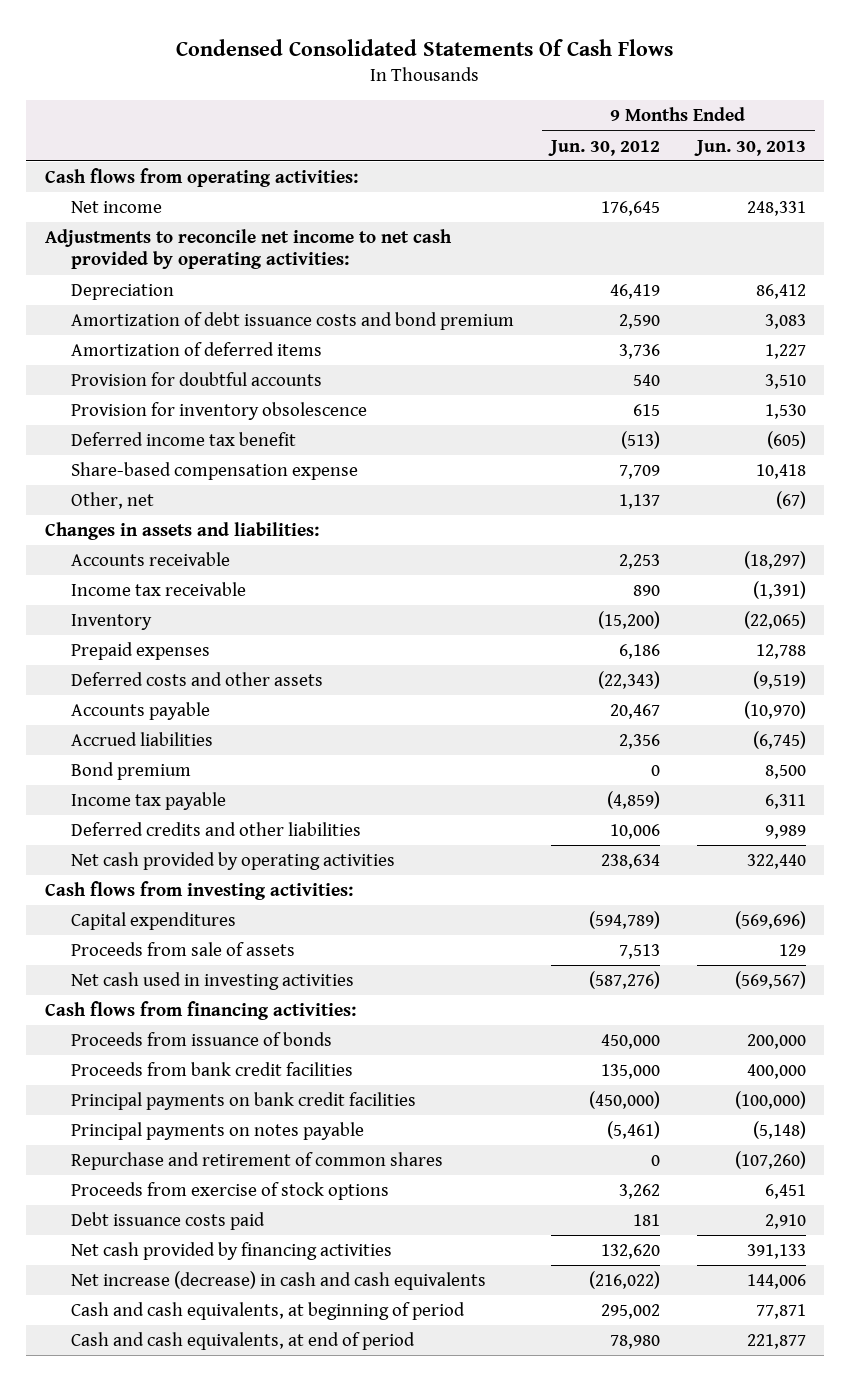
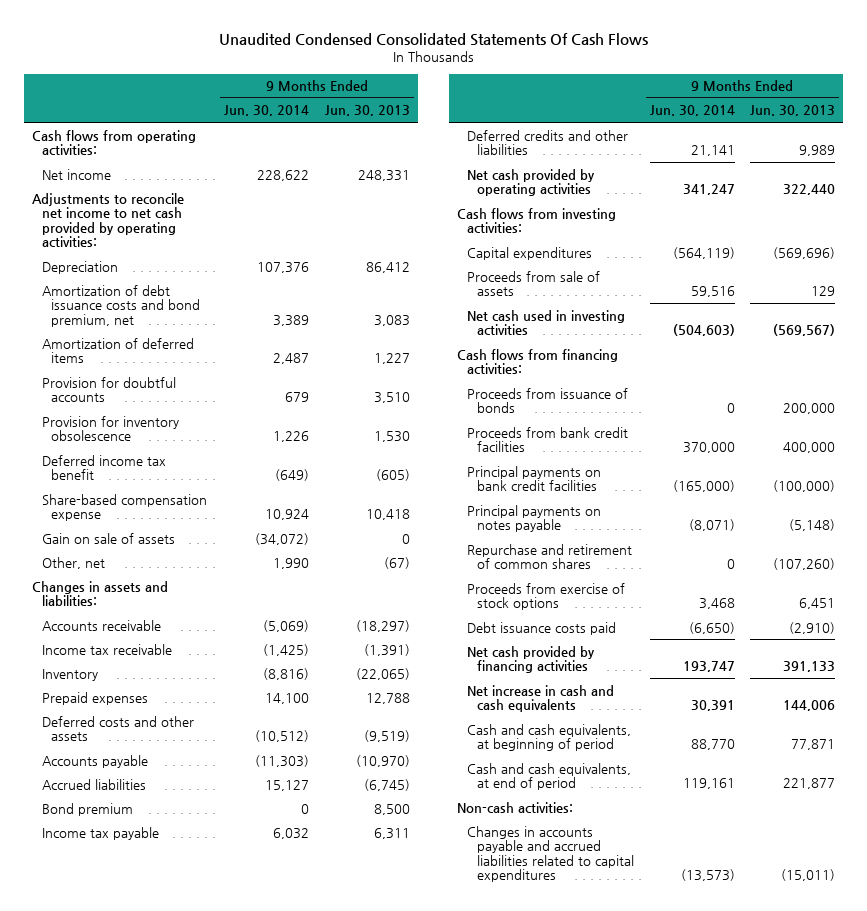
[176,38,674,56] Condensed Consolidated Statements Of Cash Flows -> [218,32,648,46] Unaudited Condensed Consolidated Statements Of Cash Flows
[547,139,660,156] Jun. 30, 2012 -> none
none -> [224,105,310,117] Jun. 30, 2014
[70,311,514,330] Amortization of debt issuance costs and bond premium -> [41,284,201,327] Amortization of debt issuance costs and bond premium, net
none -> [41,532,175,544] Gain on sale of assets
[764,1213,806,1229] 2,910 -> [789,621,836,634] (2,910)
[70,1270,486,1290] Net increase (decrease) in cash and cash equivalents -> [467,684,615,713] Net increase in cash and cash equivalents
none -> [457,801,574,813] Non-cash activities:
none -> [467,825,634,883] Changes in accounts payable and accrued liabilities related to capital expenditures

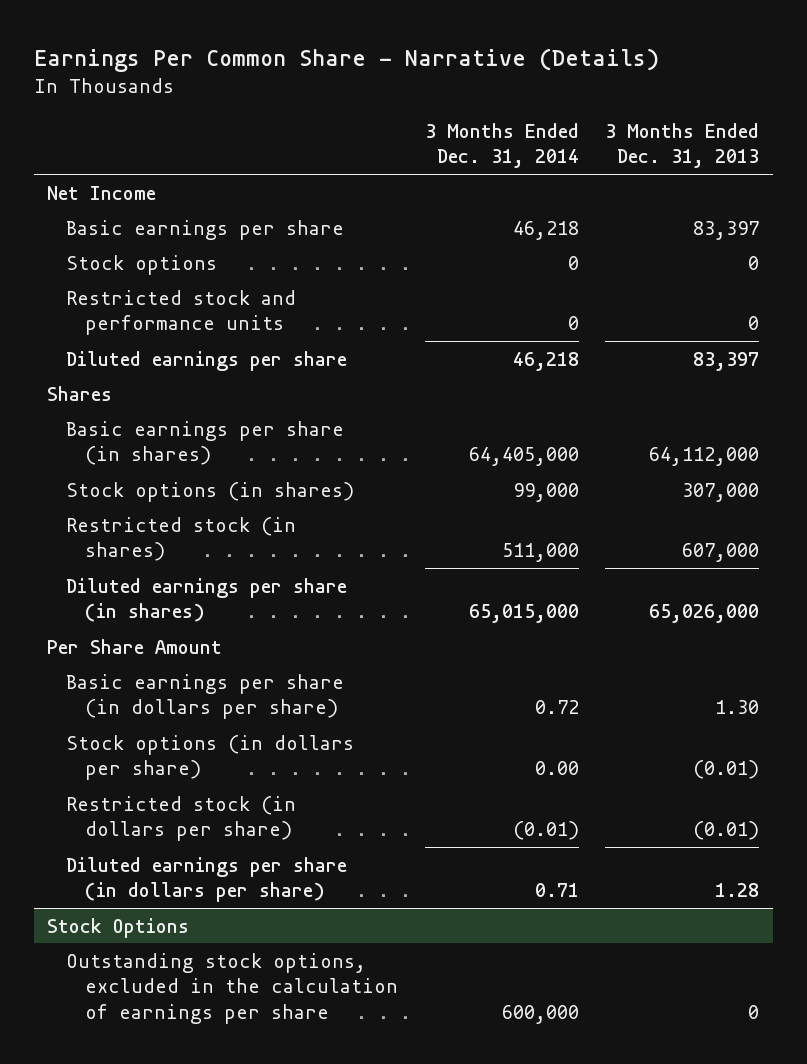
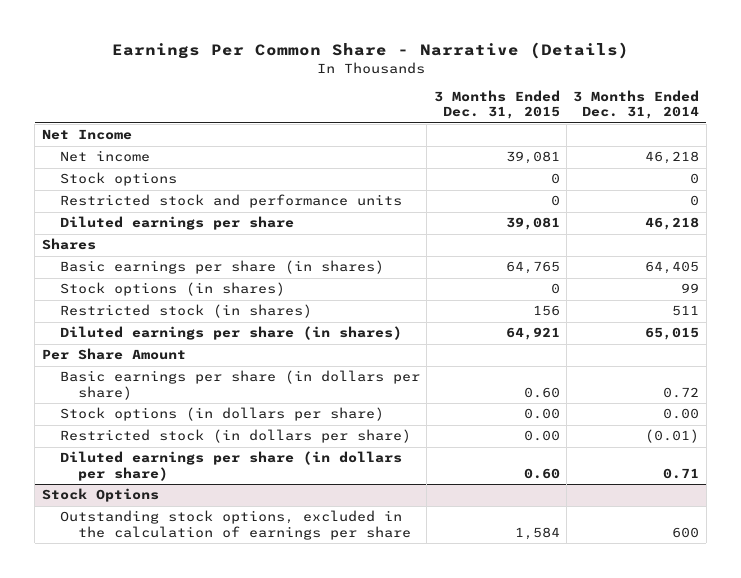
[605,122,760,169] 3 Months Ended Dec. 31, 2013 -> none
none -> [433,89,560,120] 3 Months Ended Dec. 31, 2015
[66,219,345,240] Basic earnings per share -> [59,150,150,163] Net income
[468,447,579,467] 64,405,000 -> [645,261,700,275] 64,405
[512,482,579,502] 99,000 -> [681,283,700,294] 99
[501,543,579,563] 511,000 -> [672,305,700,317] 511
[468,604,579,624] 65,015,000 -> [645,327,700,341] 65,015
[501,1004,579,1024] 600,000 -> [672,526,700,538] 600

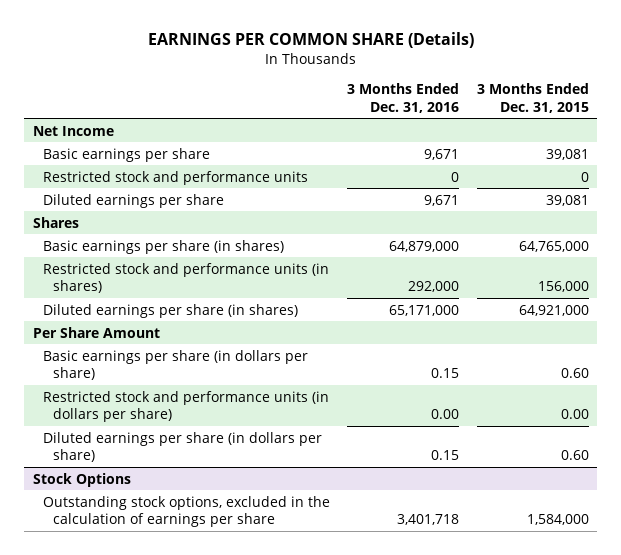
[111,42,629,60] Earnings Per Common Share - Narrative (Details) -> [147,32,474,49] EARNINGS PER COMMON SHARE (Details)
[573,89,700,120] 3 Months Ended Dec. 31, 2014 -> none
none -> [347,83,460,113] 3 Months Ended Dec. 31, 2016
[59,172,177,187] Stock options -> none
[59,150,150,163] Net income -> [42,147,210,162] Basic earnings per share
[59,282,285,297] Stock options (in shares) -> none
[505,261,560,275] 64,765 -> [518,240,589,252] 64,765,000
[59,304,312,319] Restricted stock (in shares) -> [42,262,329,293] Restricted stock and performance units (in shares)
[532,305,560,317] 156 -> [537,280,589,292] 156,000
[505,327,560,341] 64,921 -> [518,304,589,316] 64,921,000
[59,407,384,422] Stock options (in dollars per share) -> none
[59,429,411,444] Restricted stock (in dollars per share) -> [42,390,329,422] Restricted stock and performance units (in dollars per share)
[514,526,560,540] 1,584 -> [526,513,589,525] 1,584,000

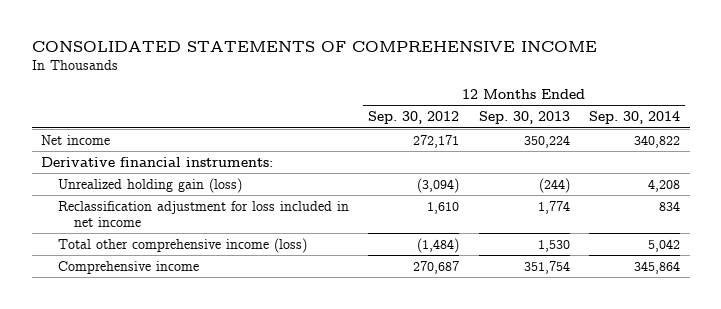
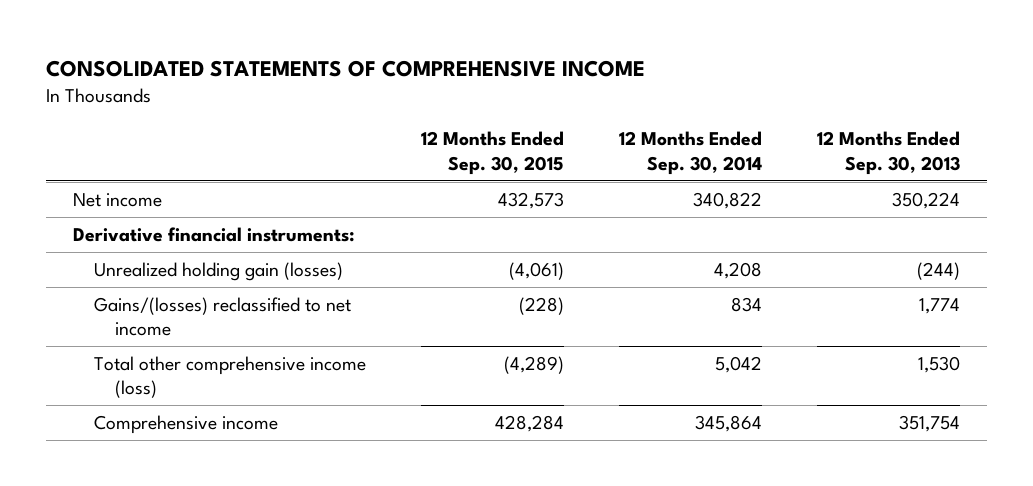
[368,111,460,125] Sep. 30, 2012 -> none
none -> [421,131,565,175] 12 Months Ended Sep. 30, 2015
[57,177,242,193] Unrealized holding gain (loss) -> [94,261,344,281] Unrealized holding gain (losses)
[57,200,349,227] Reclassification adjustment for loss included in net income -> [94,296,352,337] Gains/(losses) reclassified to net income

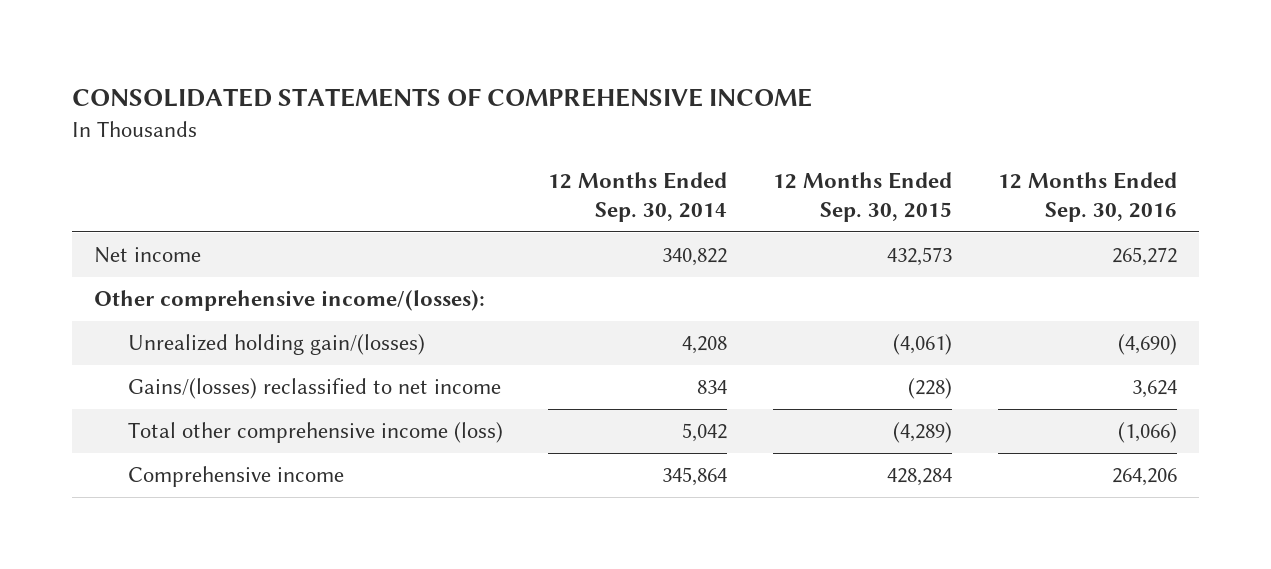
[816,131,960,175] 12 Months Ended Sep. 30, 2013 -> none
none -> [997,172,1177,222] 12 Months Ended Sep. 30, 2016
[73,226,356,242] Derivative financial instruments: -> none
none -> [94,290,486,312] Other comprehensive income/(losses):
[94,261,344,281] Unrealized holding gain (losses) -> [127,334,425,356] Unrealized holding gain/(losses)

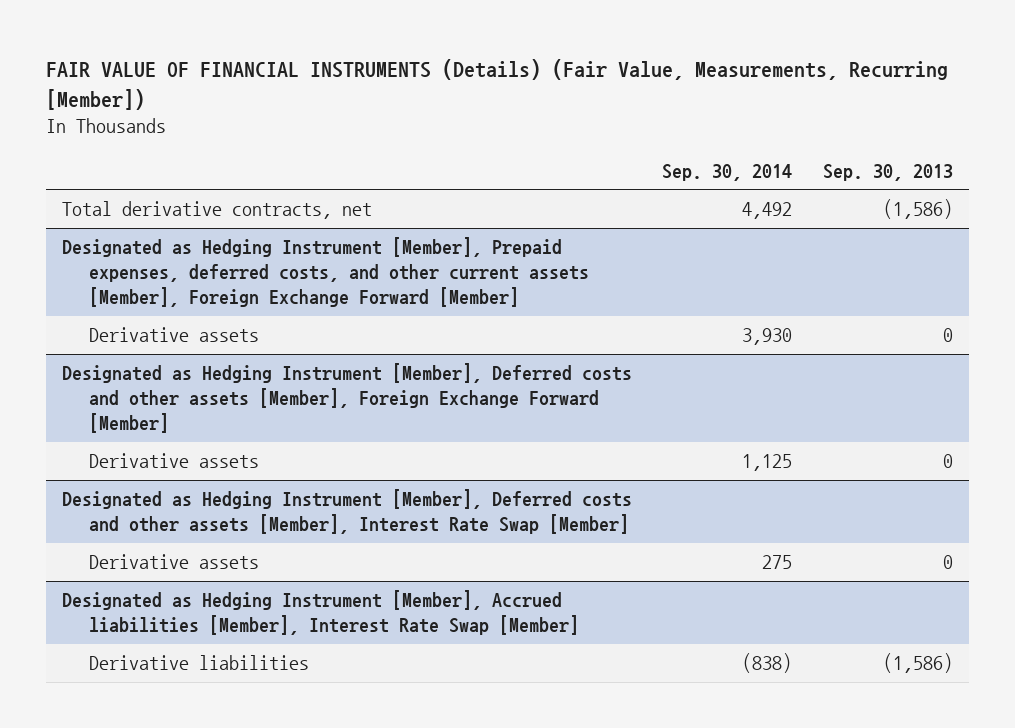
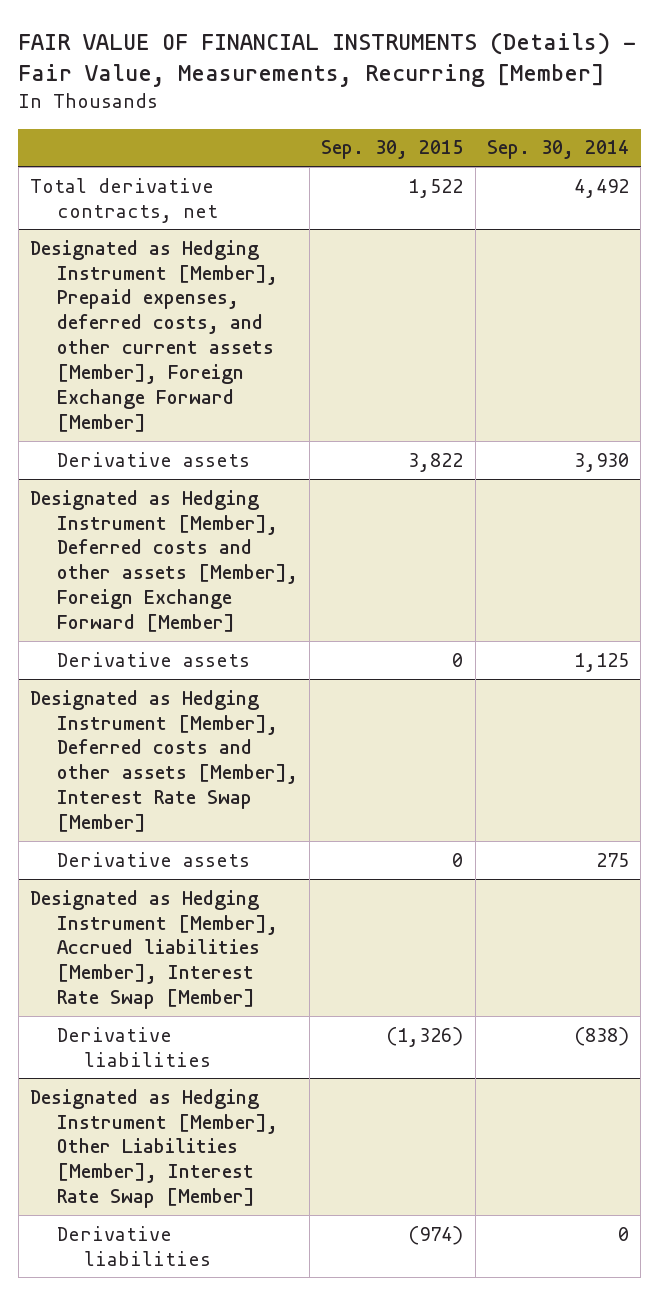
[46,59,949,111] FAIR VALUE OF FINANCIAL INSTRUMENTS (Details) (Fair Value, Measurements, Recurring [Member]) -> [18,31,637,88] FAIR VALUE OF FINANCIAL INSTRUMENTS (Details) - Fair Value, Measurements, Recurring [Member]
[823,163,954,181] Sep. 30, 2013 -> none
none -> [321,140,464,160] Sep. 30, 2015
none -> [30,1088,278,1209] Designated as Hedging Instrument [Member], Other Liabilities [Member], Interest Rate Swap [Member]
none -> [56,1225,211,1266] Derivative liabilities

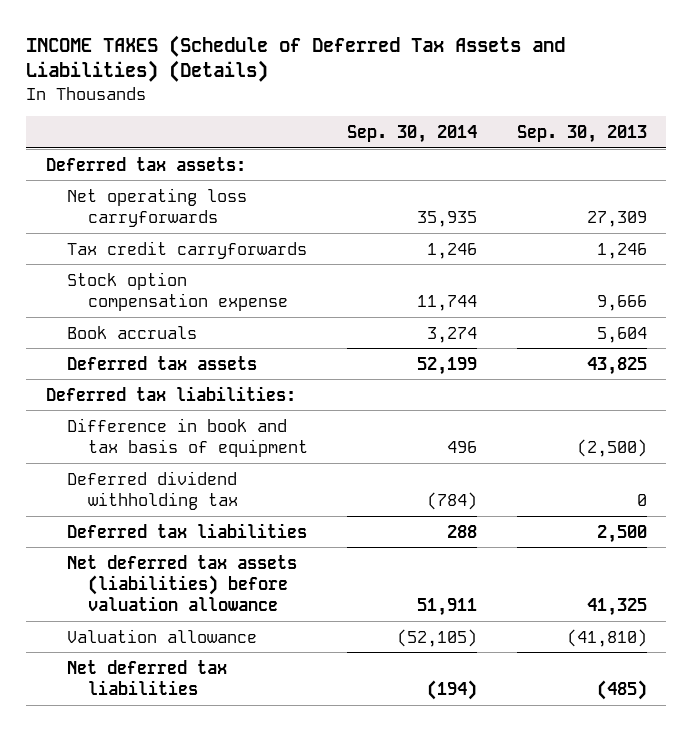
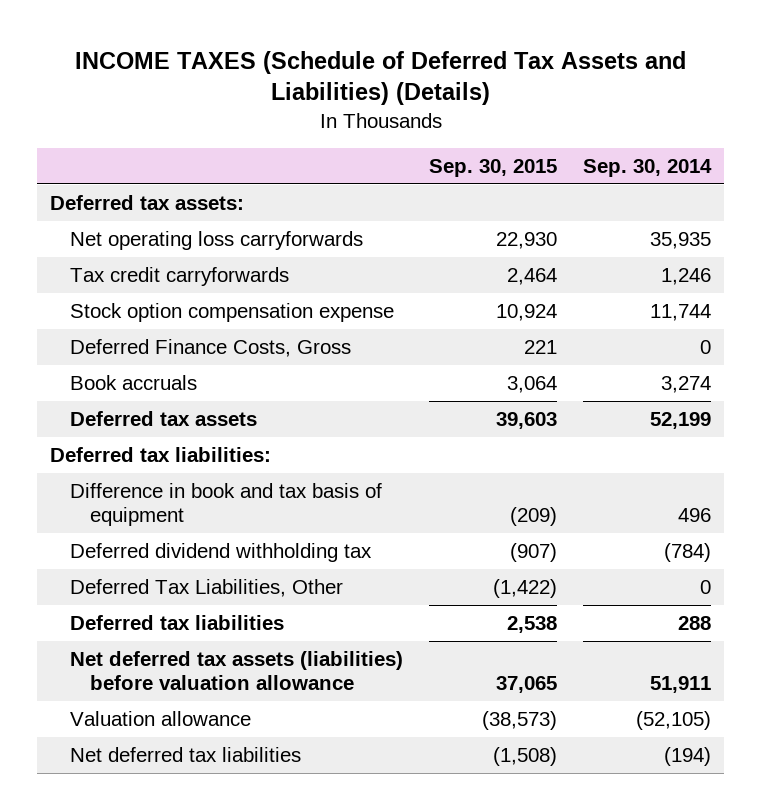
[516,124,647,143] Sep. 30, 2013 -> none
none -> [429,158,558,177] Sep. 30, 2015
none -> [70,338,352,357] Deferred Finance Costs, Gross
none -> [70,578,344,597] Deferred Tax Liabilities, Other

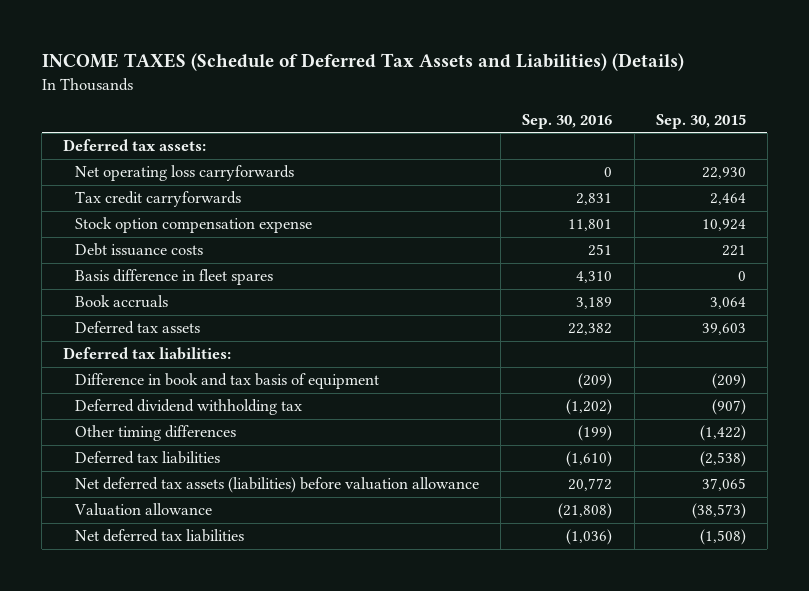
[583,158,713,177] Sep. 30, 2014 -> none
none -> [522,113,613,129] Sep. 30, 2016
[70,338,352,357] Deferred Finance Costs, Gross -> [75,243,204,257] Debt issuance costs
none -> [75,269,274,286] Basis difference in fleet spares
[70,578,344,597] Deferred Tax Liabilities, Other -> [75,425,237,442] Other timing differences
[507,615,558,633] 2,538 -> [699,451,746,468] (2,538)

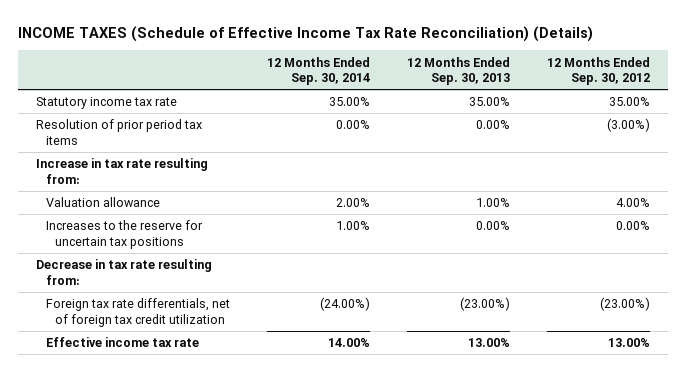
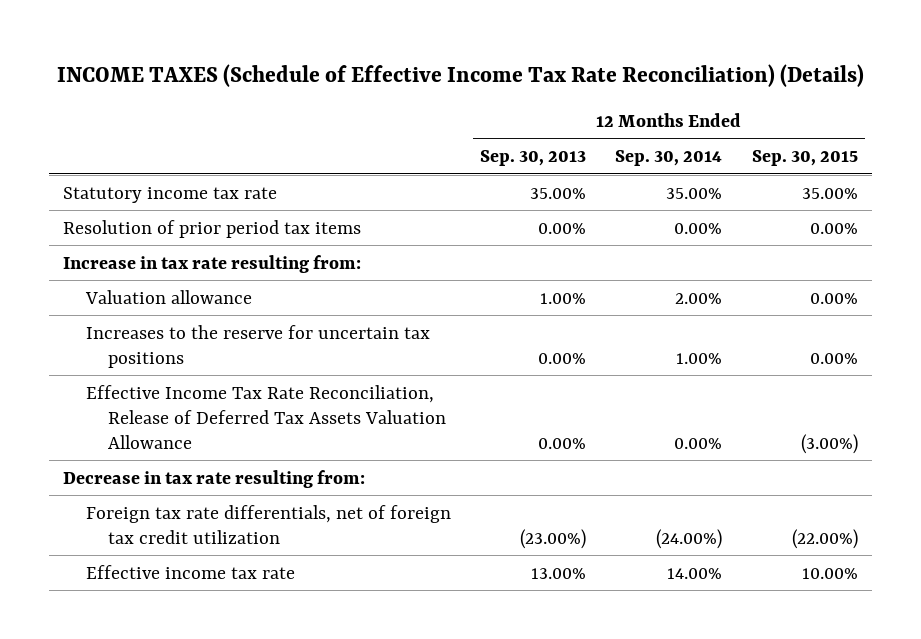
[546,56,650,86] 12 Months Ended Sep. 30, 2012 -> none
none -> [751,149,858,166] Sep. 30, 2015
none -> [85,384,447,449] Effective Income Tax Rate Reconciliation, Release of Deferred Tax Assets Valuation Allowance

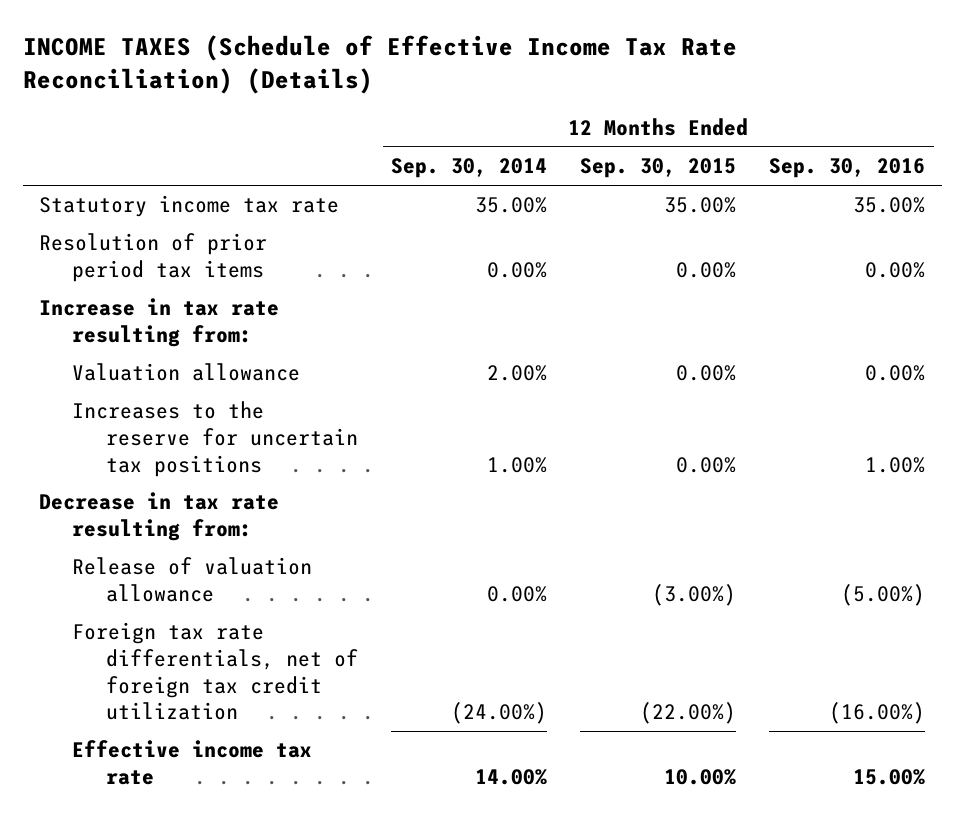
[480,149,587,166] Sep. 30, 2013 -> none
none -> [769,158,926,179] Sep. 30, 2016
[85,384,447,449] Effective Income Tax Rate Reconciliation, Release of Deferred Tax Assets Valuation Allowance -> none
none -> [72,557,313,602] Release of valuation allowance

